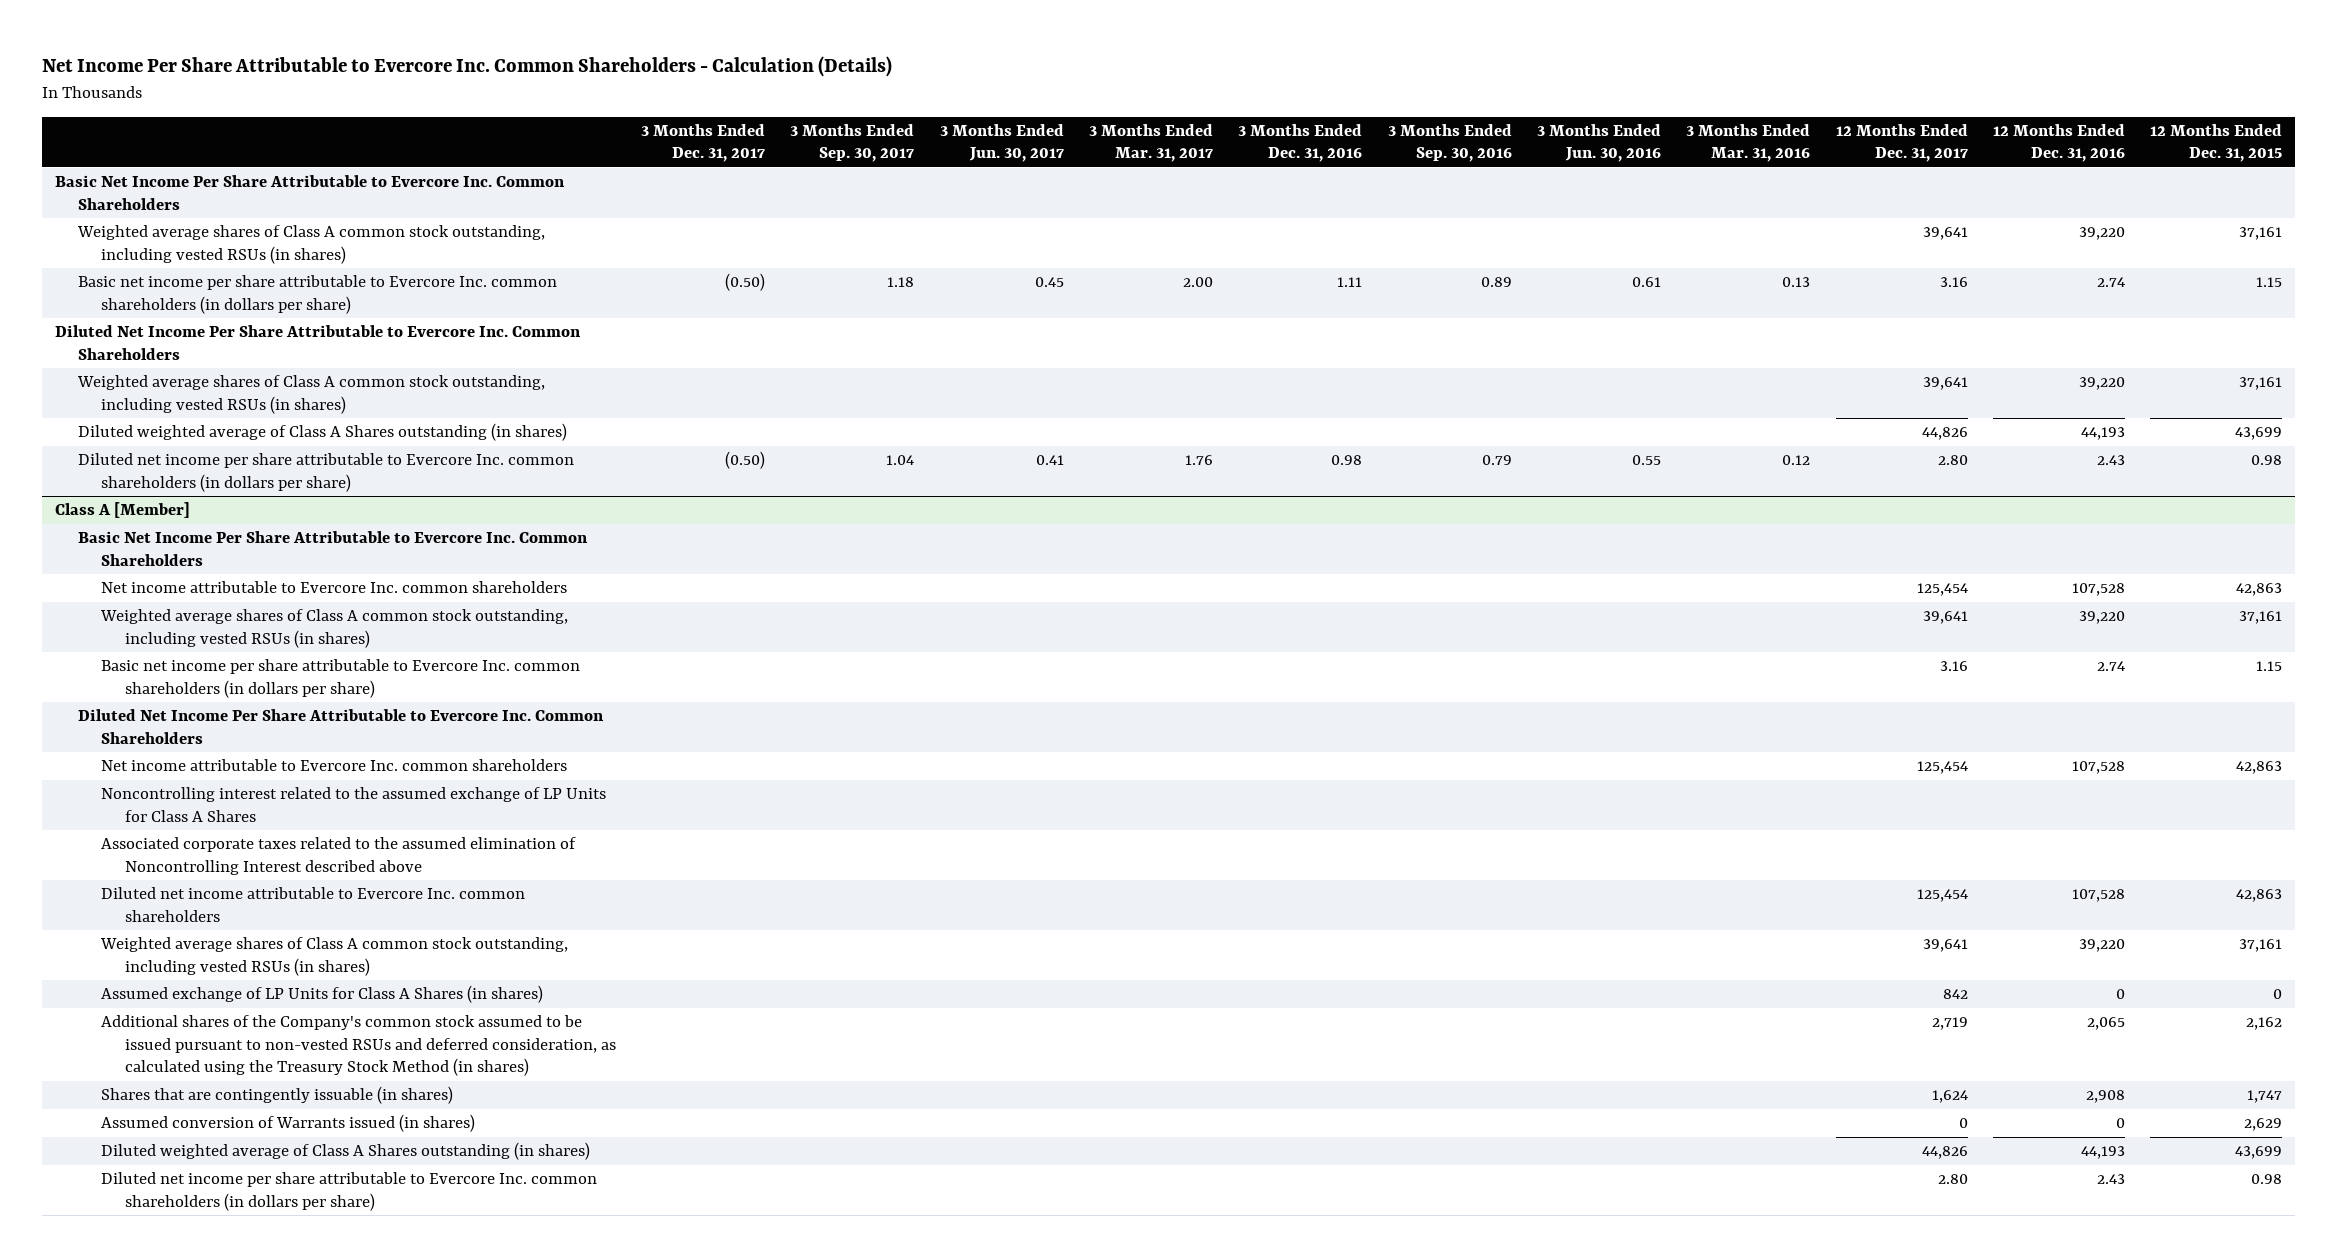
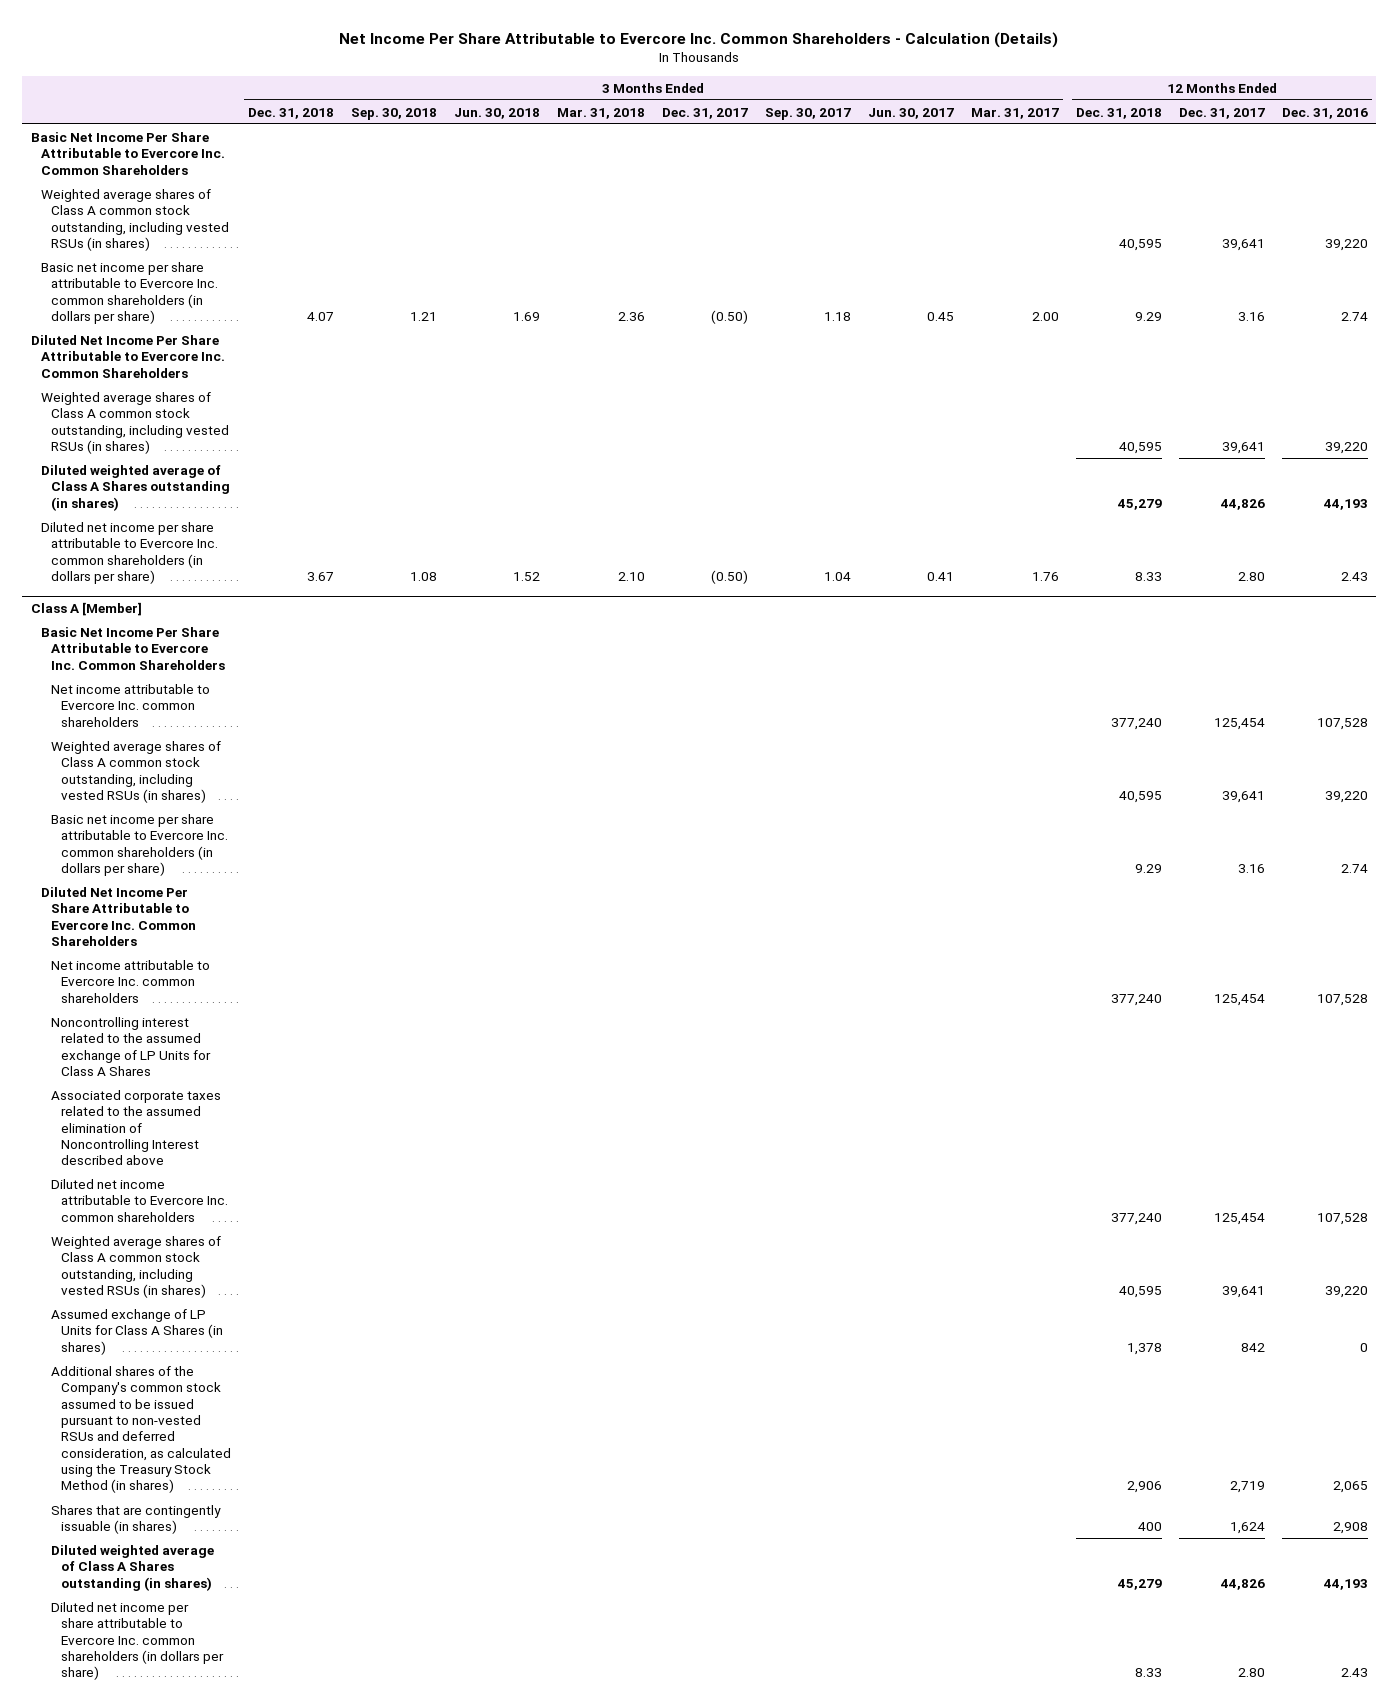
[1238,123,1363,163] 3 Months Ended Dec. 31, 2016 -> none
[1387,123,1512,163] 3 Months Ended Sep. 30, 2016 -> none
[1536,123,1661,163] 3 Months Ended Jun. 30, 2016 -> none
[1686,123,1811,163] 3 Months Ended Mar. 31, 2016 -> none
[2150,123,2283,163] 12 Months Ended Dec. 31, 2015 -> none
none -> [247,107,334,119] Dec. 31, 2018
none -> [350,107,437,120] Sep. 30, 2018
none -> [453,107,540,119] Jun. 30, 2018
none -> [556,107,645,119] Mar. 31, 2018
none -> [1075,107,1162,119] Dec. 31, 2018
[101,1114,476,1133] Assumed conversion of Warrants issued (in shares) -> none

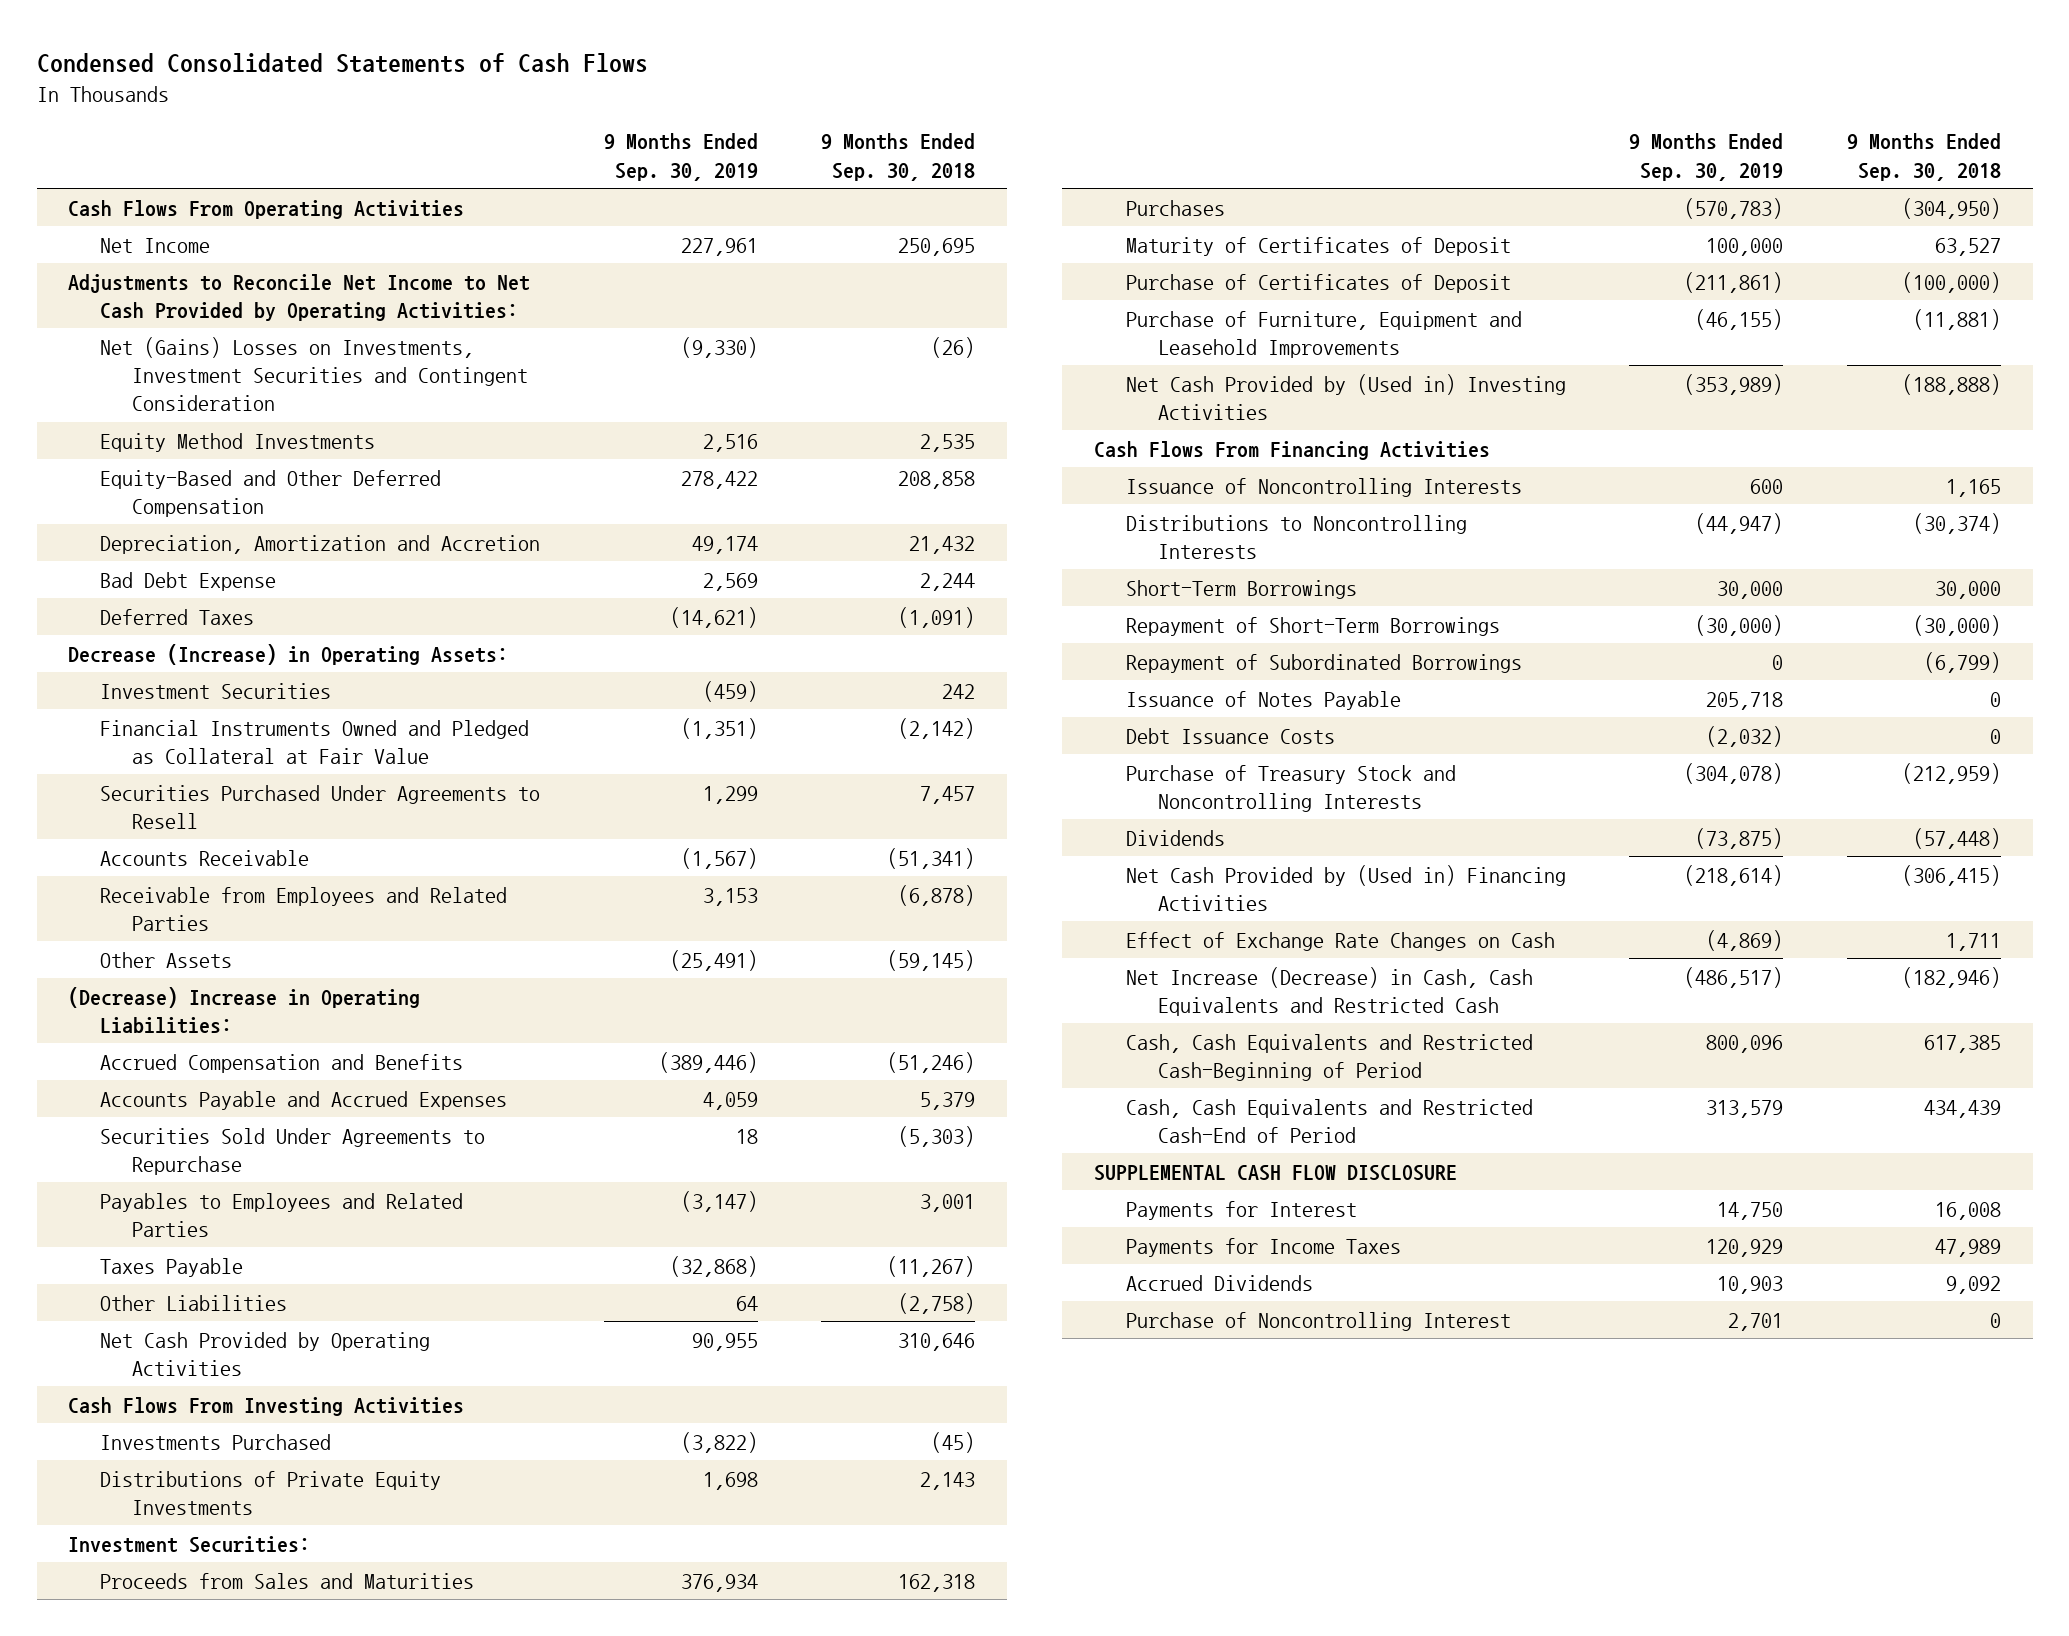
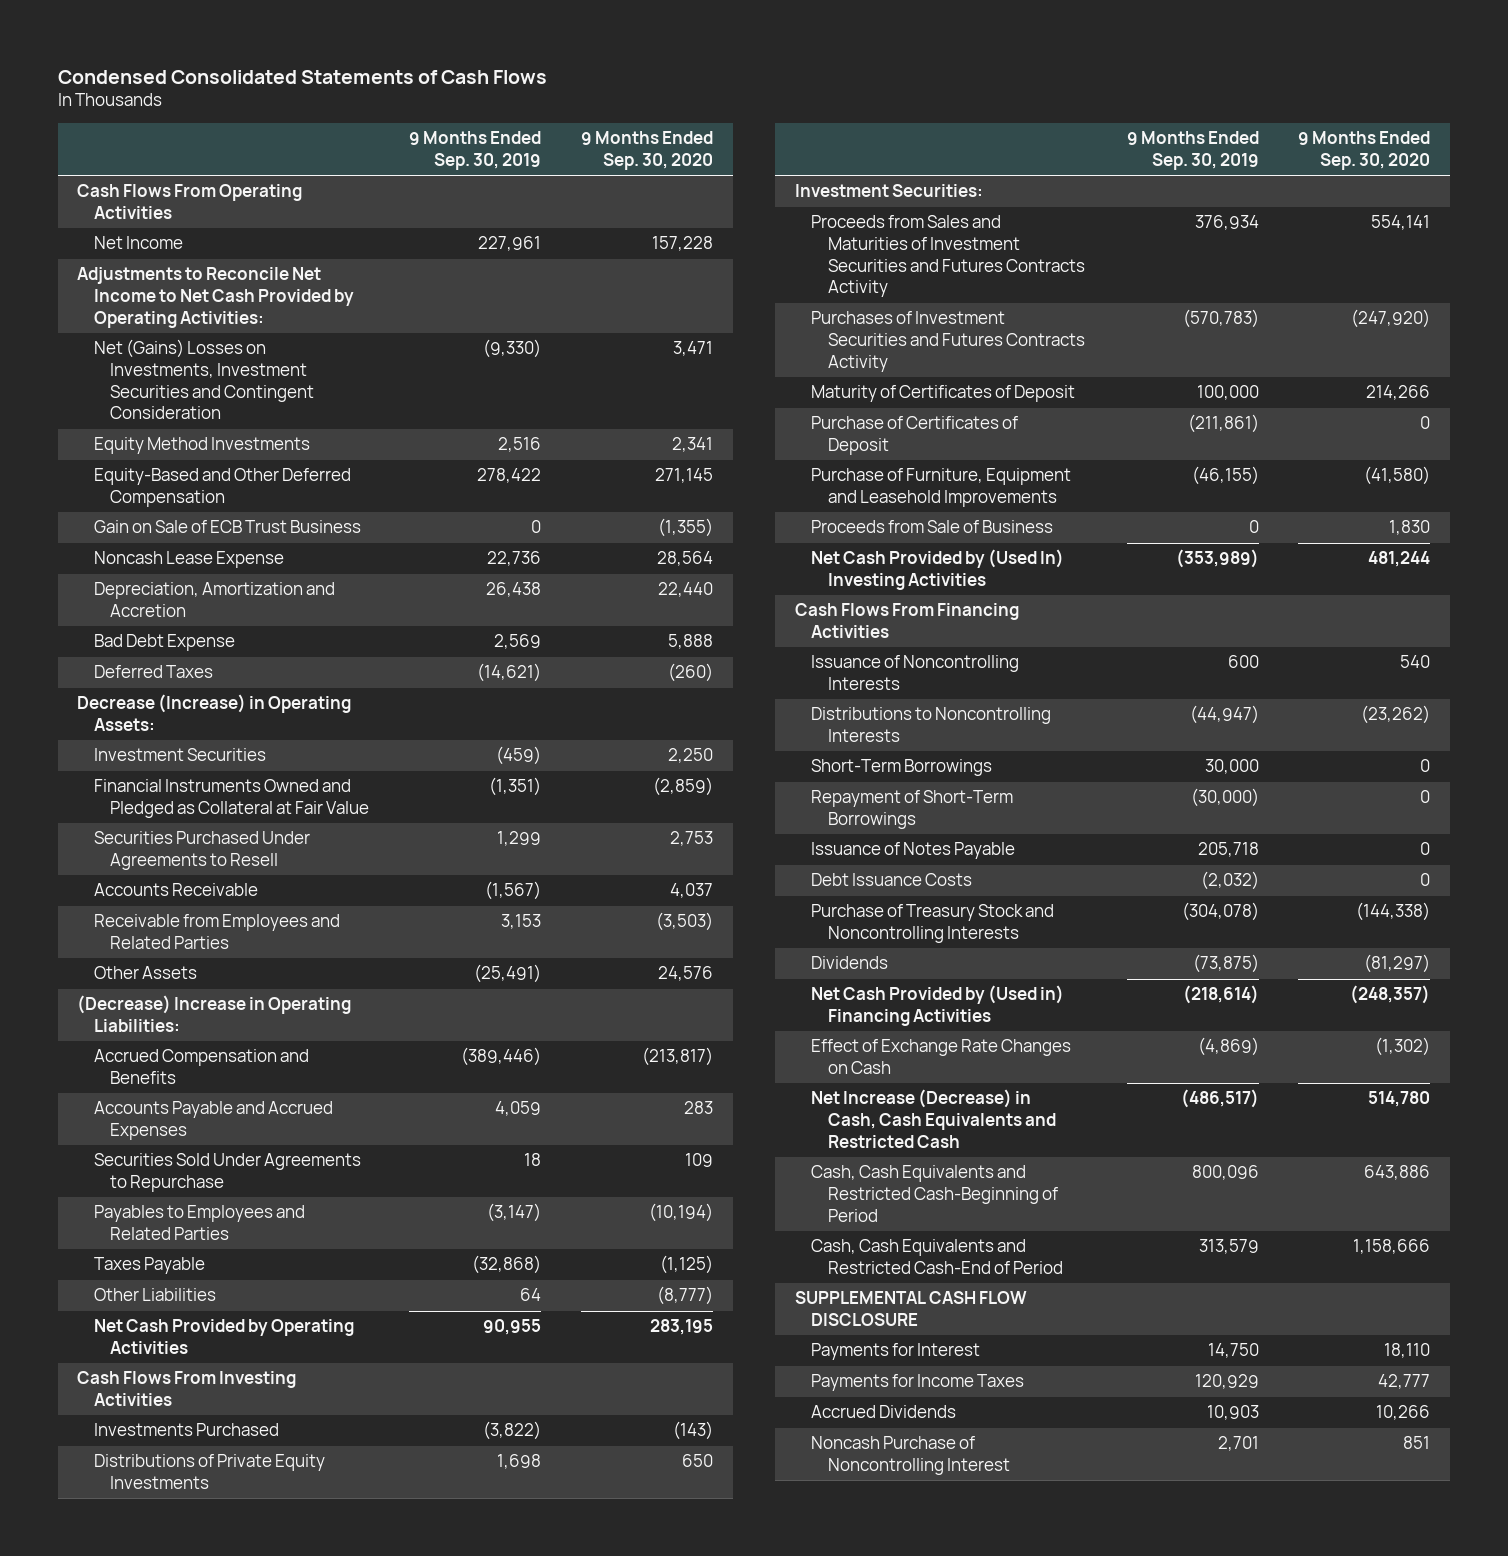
[821,133,976,181] 9 Months Ended Sep. 30, 2018 -> none
none -> [581,131,714,171] 9 Months Ended Sep. 30, 2020
none -> [93,520,361,534] Gain on Sale of ECB Trust Business
none -> [93,551,284,569] Noncash Lease Expense
[691,535,758,554] 49,174 -> [486,582,542,598] 26,438
[100,1572,475,1589] Proceeds from Sales and Maturities -> [811,215,1085,298] Proceeds from Sales and Maturities of Investment Securities and Futures Contracts Activity
[1125,199,1225,216] Purchases -> [811,311,1085,372] Purchases of Investment Securities and Futures Contracts Activity
none -> [811,520,1054,534] Proceeds from Sale of Business
[1125,373,1566,420] Net Cash Provided by (Used in) Investing Activities -> [811,549,1065,591] Net Cash Provided by (Used In) Investing Activities
[1125,653,1522,673] Repayment of Subordinated Borrowings -> none
[1125,1311,1511,1331] Purchase of Noncontrolling Interest -> [811,1436,1010,1476] Noncash Purchase of Noncontrolling Interest

